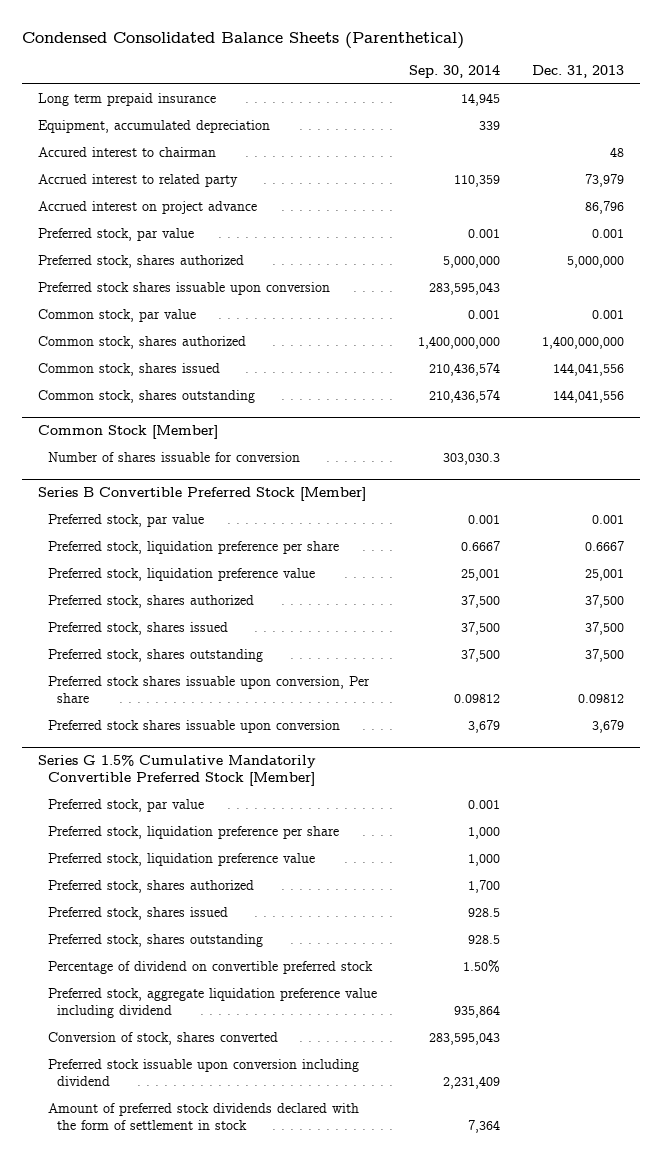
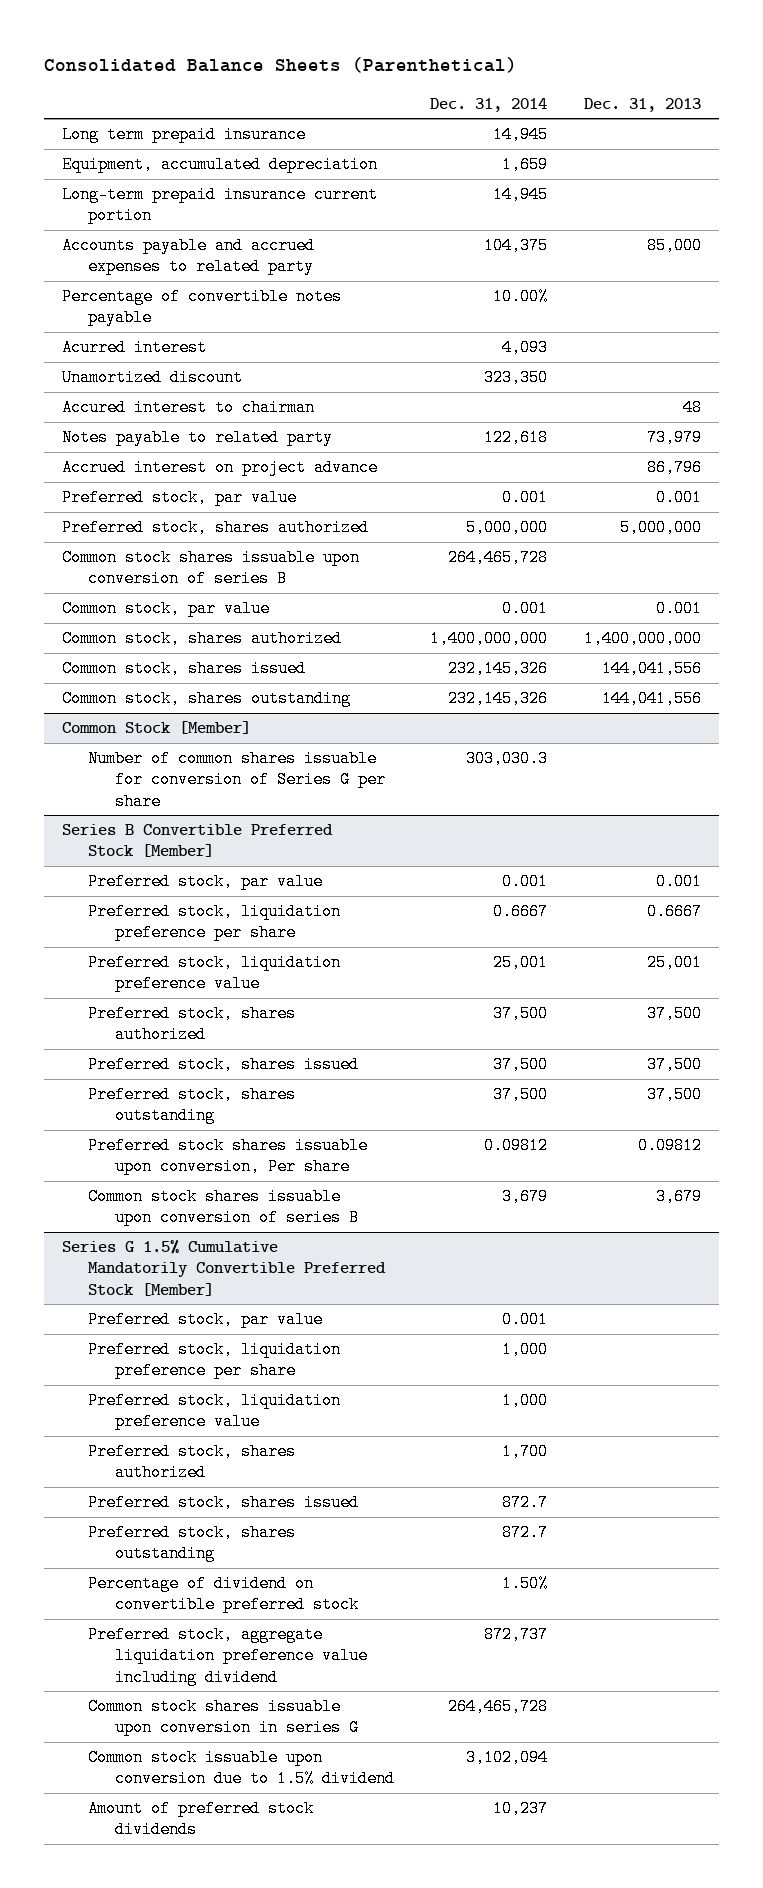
[21,31,464,49] Condensed Consolidated Balance Sheets (Parenthetical) -> [43,56,517,73] Consolidated Balance Sheets (Parenthetical)
[408,64,500,78] Sep. 30, 2014 -> none
none -> [430,97,548,112] Dec. 31, 2014
none -> [62,186,379,225] Long-term prepaid insurance current portion
none -> [62,237,316,276] Accounts payable and accrued expenses to related party
none -> [62,288,343,327] Percentage of convertible notes payable
none -> [62,339,208,357] Acurred interest
none -> [62,369,244,387] Unamortized discount
[37,174,238,188] Accrued interest to related party -> [62,429,334,447] Notes payable to related party
[37,282,330,296] Preferred stock shares issuable upon conversion -> [62,549,361,588] Common stock shares issuable upon conversion of series B
[47,452,300,463] Number of shares issuable for conversion -> [88,750,386,810] Number of common shares issuable for conversion of Series G per share
[47,720,340,734] Preferred stock shares issuable upon conversion -> [88,1188,359,1227] Common stock shares issuable upon conversion of series B
[47,1059,359,1086] Preferred stock issuable upon conversion including dividend -> none
[47,1032,278,1046] Conversion of stock, shares converted -> [88,1698,359,1737] Common stock shares issuable upon conversion in series G
none -> [88,1749,395,1788] Common stock issuable upon conversion due to 1.5% dividend
[47,1103,359,1130] Amount of preferred stock dividends declared with the form of settlement in stock -> [88,1800,315,1839] Amount of preferred stock dividends

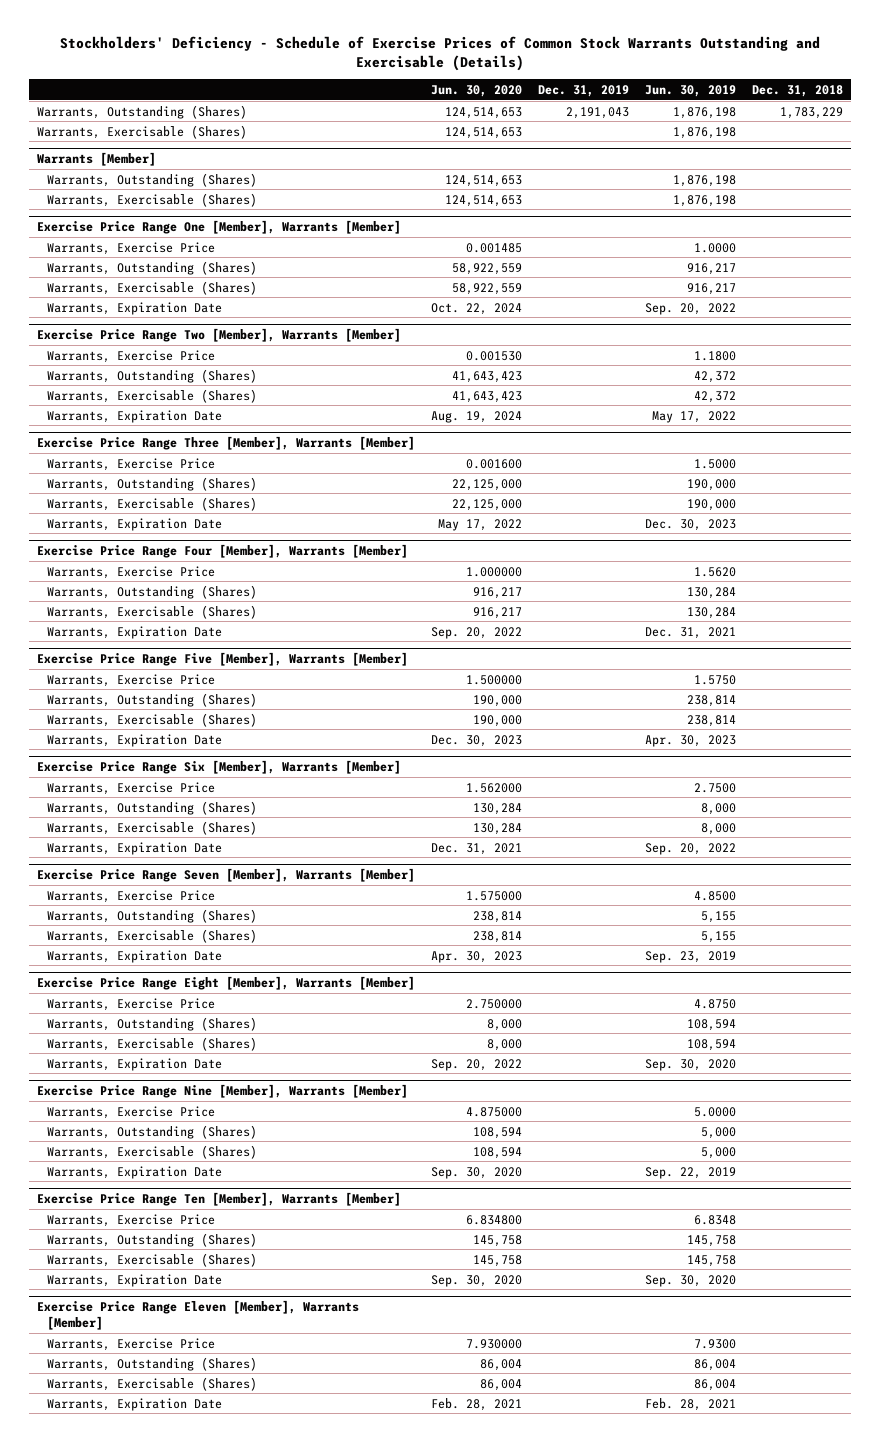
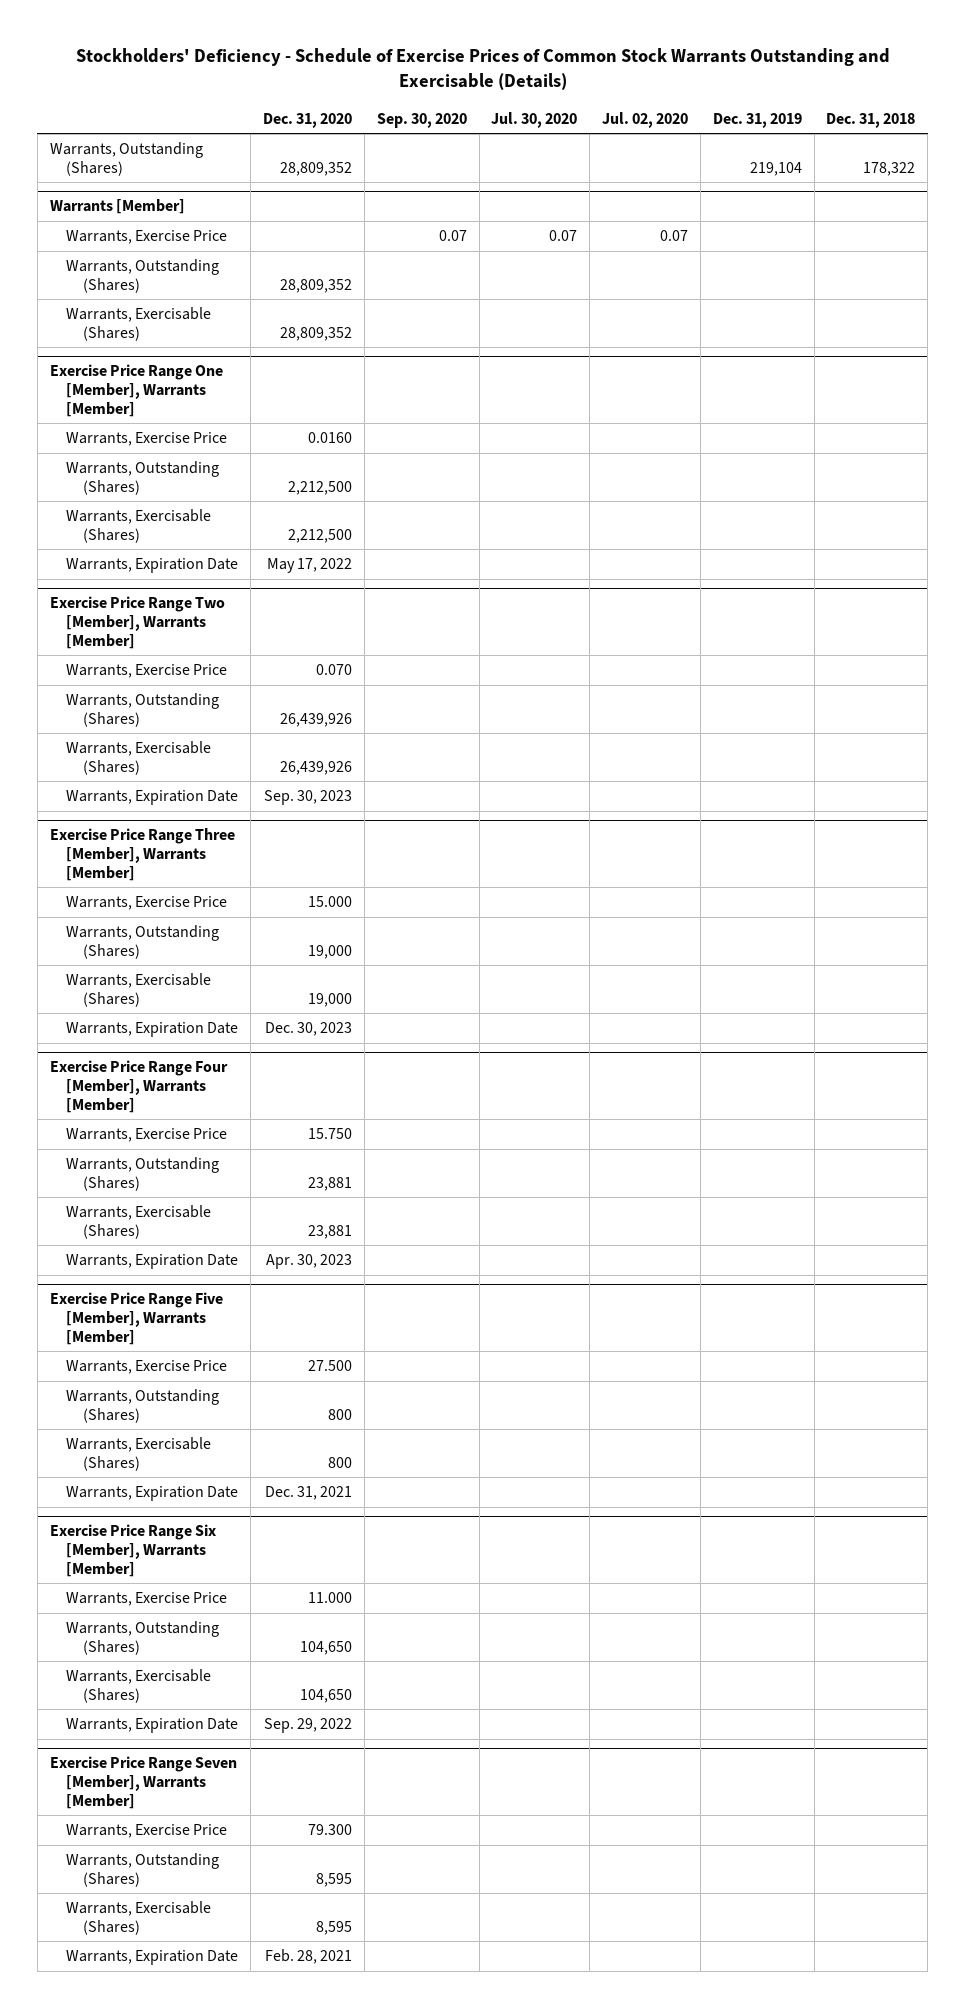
[430,84,522,97] Jun. 30, 2020 -> none
[644,84,736,97] Jun. 30, 2019 -> none
none -> [263,112,353,128] Dec. 31, 2020
none -> [376,112,467,128] Sep. 30, 2020
none -> [491,111,578,128] Jul. 30, 2020
none -> [602,111,689,128] Jul. 02, 2020
[36,124,247,139] Warrants, Exercisable (Shares) -> none
[565,106,629,119] 2,191,043 -> [749,161,802,176] 219,104
[779,106,843,119] 1,783,229 -> [863,161,916,176] 178,322
none -> [66,230,228,245] Warrants, Exercise Price
[36,976,415,991] Exercise Price Range Eight [Member], Warrants [Member] -> none
[46,997,215,1011] Warrants, Exercise Price -> none
[46,1016,257,1031] Warrants, Outstanding (Shares) -> none
[46,1036,257,1051] Warrants, Exercisable (Shares) -> none
[46,1057,222,1071] Warrants, Expiration Date -> none
[36,1084,408,1099] Exercise Price Range Nine [Member], Warrants [Member] -> none
[46,1105,215,1119] Warrants, Exercise Price -> none
[46,1124,257,1139] Warrants, Outstanding (Shares) -> none
[46,1144,257,1159] Warrants, Exercisable (Shares) -> none
[46,1165,222,1179] Warrants, Expiration Date -> none
[36,1192,401,1207] Exercise Price Range Ten [Member], Warrants [Member] -> none
[46,1213,215,1227] Warrants, Exercise Price -> none
[46,1232,257,1247] Warrants, Outstanding (Shares) -> none
[46,1252,257,1267] Warrants, Exercisable (Shares) -> none
[46,1273,222,1287] Warrants, Expiration Date -> none
[36,1300,359,1331] Exercise Price Range Eleven [Member], Warrants [Member] -> none
[46,1337,215,1351] Warrants, Exercise Price -> none
[46,1356,257,1371] Warrants, Outstanding (Shares) -> none
[46,1376,257,1391] Warrants, Exercisable (Shares) -> none
[46,1397,222,1411] Warrants, Expiration Date -> none

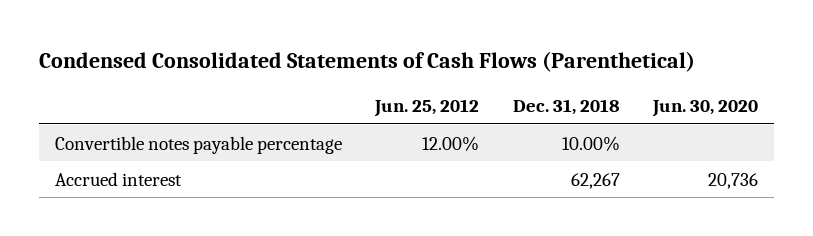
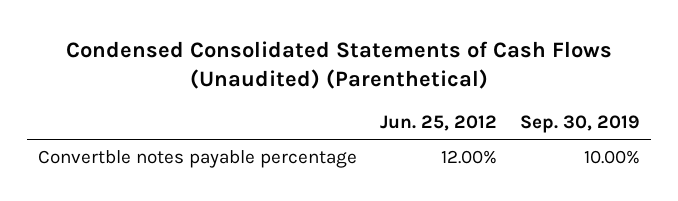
[38,51,695,73] Condensed Consolidated Statements of Cash Flows (Parenthetical) -> [65,40,612,90] Condensed Consolidated Statements of Cash Flows (Unaudited) (Parenthetical)
[512,99,620,116] Dec. 31, 2018 -> none
[651,100,758,118] Jun. 30, 2020 -> none
none -> [519,115,640,134] Sep. 30, 2019
[55,171,183,186] Accrued interest -> none
[55,135,343,154] Convertible notes payable percentage -> [38,150,358,169] Convertble notes payable percentage

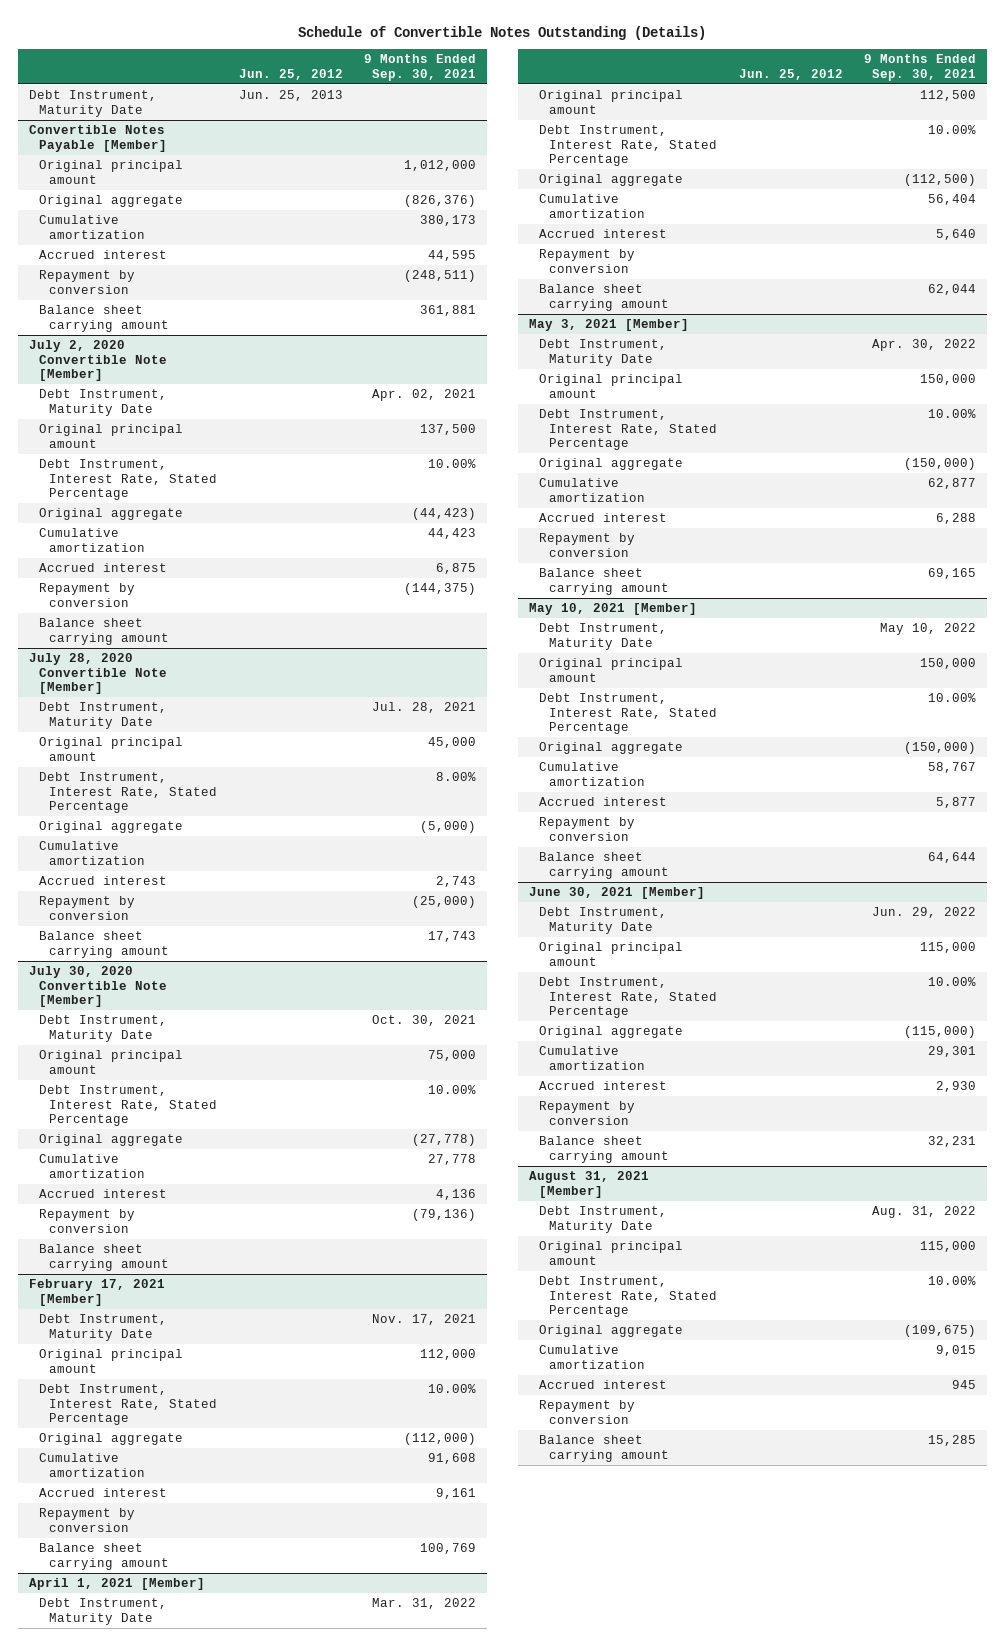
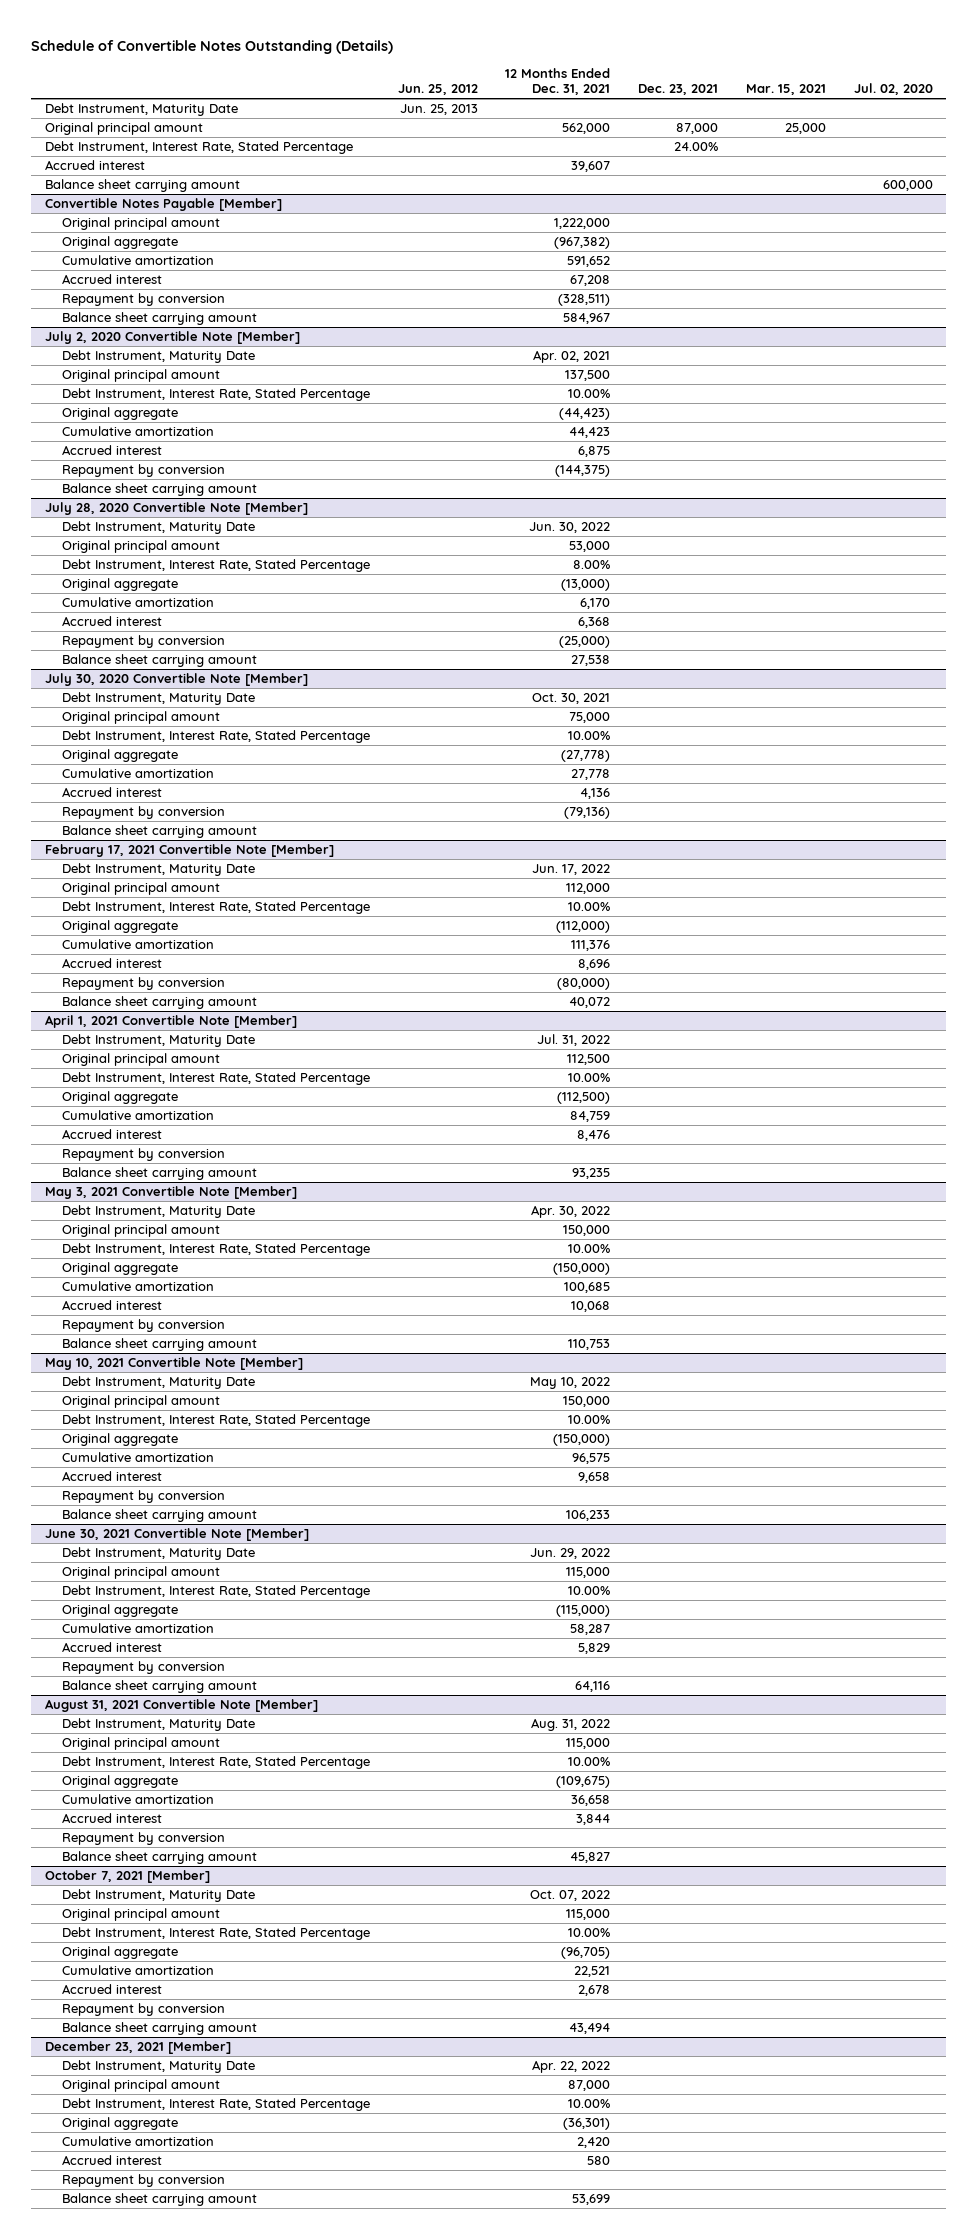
[364,54,477,81] 9 Months Ended Sep. 30, 2021 -> none
none -> [505,68,611,96] 12 Months Ended Dec. 31, 2021
none -> [638,84,719,96] Dec. 23, 2021
none -> [745,84,826,96] Mar. 15, 2021
none -> [853,83,933,96] Jul. 02, 2020
none -> [45,122,204,136] Original principal amount
none -> [45,141,354,155] Debt Instrument, Interest Rate, Stated Percentage
none -> [45,160,146,171] Accrued interest
none -> [45,179,241,193] Balance sheet carrying amount
[28,1279,165,1306] February 17, 2021 [Member] -> [45,844,335,858] February 17, 2021 Convertible Note [Member]
[28,1578,205,1591] April 1, 2021 [Member] -> [45,1015,298,1029] April 1, 2021 Convertible Note [Member]
[528,319,689,332] May 3, 2021 [Member] -> [45,1186,298,1200] May 3, 2021 Convertible Note [Member]
[528,603,697,616] May 10, 2021 [Member] -> [45,1357,304,1371] May 10, 2021 Convertible Note [Member]
[528,887,705,900] June 30, 2021 [Member] -> [45,1528,310,1542] June 30, 2021 Convertible Note [Member]
[528,1171,649,1198] August 31, 2021 [Member] -> [45,1699,319,1713] August 31, 2021 Convertible Note [Member]
none -> [45,1870,211,1884] October 7, 2021 [Member]
none -> [62,1889,256,1903] Debt Instrument, Maturity Date
none -> [62,1908,221,1922] Original principal amount
none -> [62,1927,371,1941] Debt Instrument, Interest Rate, Stated Percentage
none -> [62,1946,179,1960] Original aggregate
none -> [62,1965,215,1976] Cumulative amortization
none -> [62,1984,163,1995] Accrued interest
none -> [62,2003,226,2017] Repayment by conversion
none -> [62,2022,258,2036] Balance sheet carrying amount
none -> [45,2041,232,2055] December 23, 2021 [Member]
none -> [62,2060,256,2074] Debt Instrument, Maturity Date
none -> [62,2079,221,2093] Original principal amount
none -> [62,2098,371,2112] Debt Instrument, Interest Rate, Stated Percentage
none -> [62,2117,179,2131] Original aggregate
none -> [62,2136,215,2147] Cumulative amortization
none -> [62,2155,163,2166] Accrued interest
none -> [62,2174,226,2188] Repayment by conversion
none -> [62,2193,258,2207] Balance sheet carrying amount

